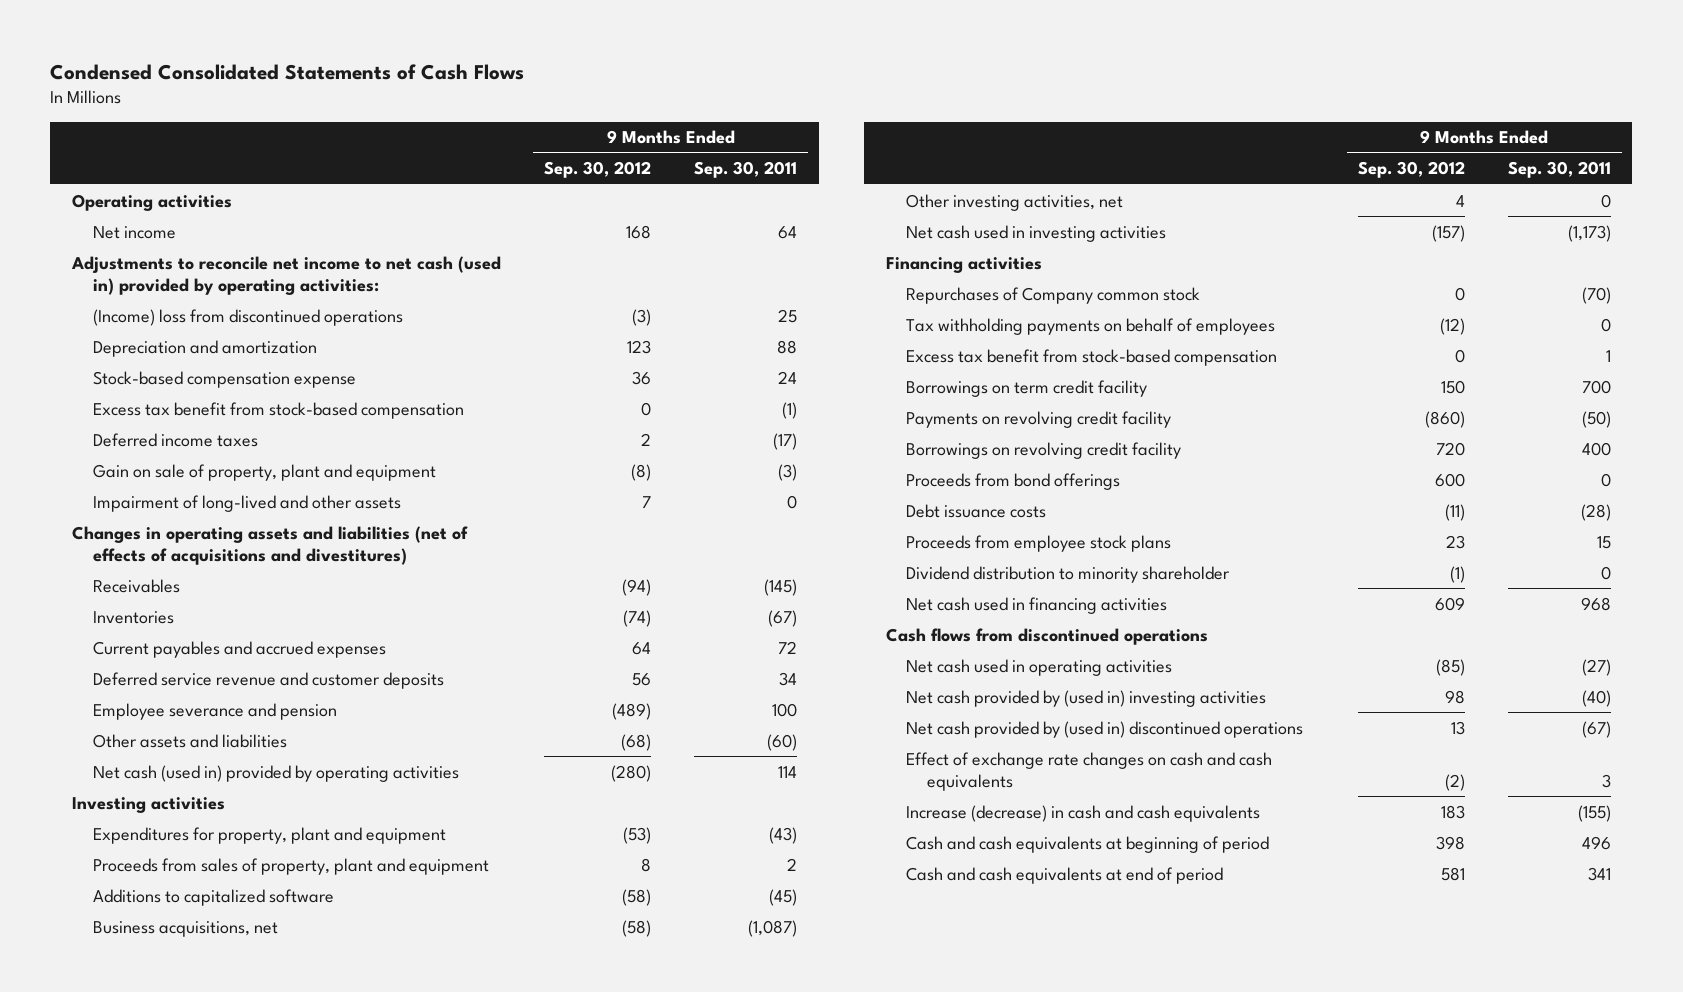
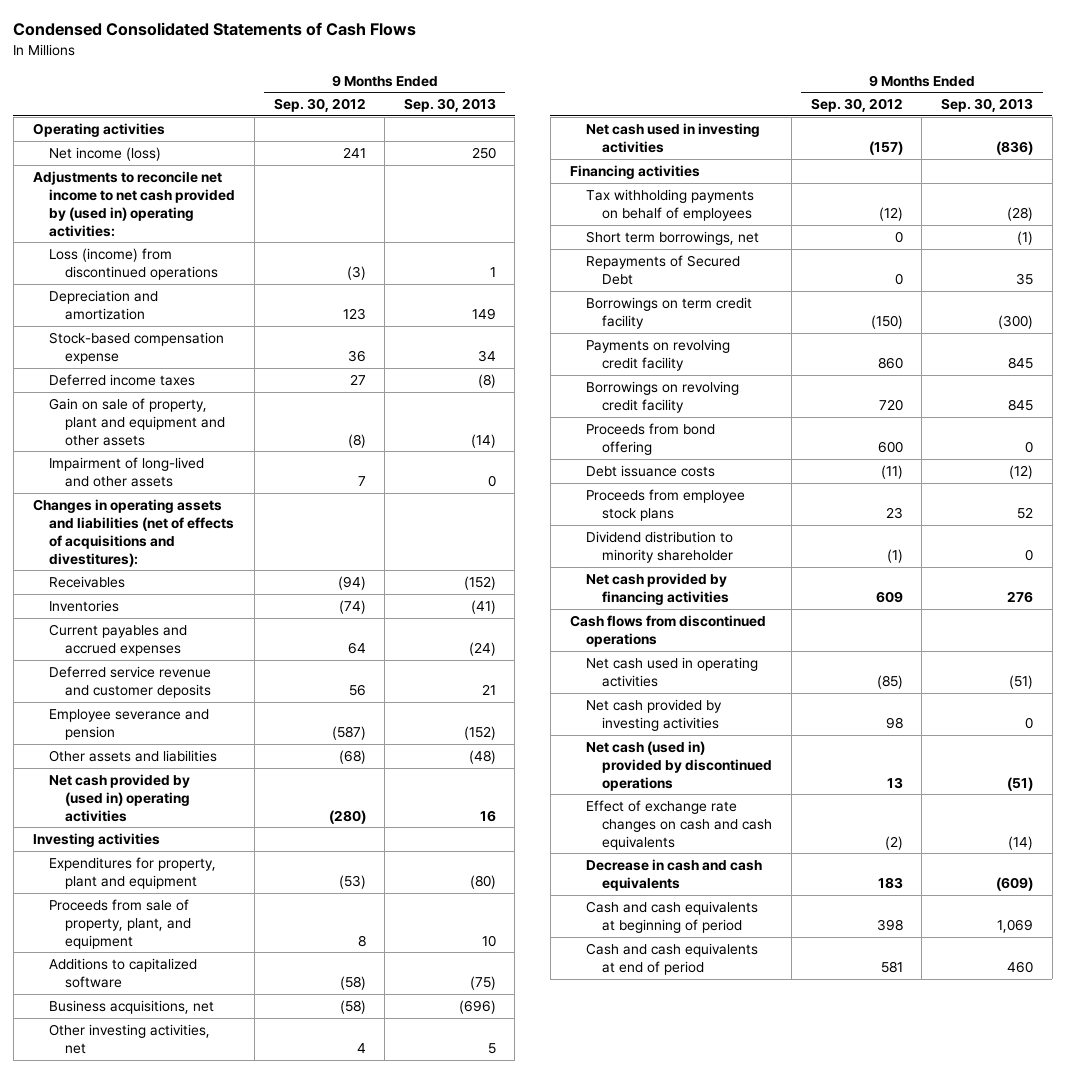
[694,161,798,179] Sep. 30, 2011 -> none
none -> [403,98,496,113] Sep. 30, 2013
[92,225,176,239] Net income -> [48,146,161,161] Net income (loss)
[626,224,652,239] 168 -> [342,146,366,158] 241
[70,255,501,295] Adjustments to reconcile net income to net cash (used in) provided by operating activities: -> [32,170,235,237] Adjustments to reconcile net income to net cash provided by (used in) operating activities:
[92,308,403,326] (Income) loss from discontinued operations -> [48,247,219,280] Loss (income) from discontinued operations
[92,401,464,419] Excess tax benefit from stock-based compensation -> none
[641,432,652,446] 2 -> [349,373,366,385] 27
[92,463,436,481] Gain on sale of property, plant and equipment -> [48,397,226,446] Gain on sale of property, plant and equipment and other assets
[71,525,468,565] Changes in operating assets and liabilities (net of effects of acquisitions and divestitures) -> [32,498,234,567] Changes in operating assets and liabilities (net of effects of acquisitions and divestitures):
[612,702,652,720] (489) -> [331,725,366,740] (587)
[92,764,459,782] Net cash (used in) provided by operating activities -> [48,773,191,822] Net cash provided by (used in) operating activities
[92,857,489,875] Proceeds from sales of property, plant and equipment -> [48,898,192,949] Proceeds from sale of property, plant, and equipment
[906,286,1201,304] Repurchases of Company common stock -> none
[906,348,1278,366] Excess tax benefit from stock-based compensation -> none
none -> [585,230,759,245] Short term borrowings, net
none -> [585,254,740,285] Repayments of Secured Debt
[1440,379,1465,394] 150 -> [870,314,903,329] (150)
[1424,410,1465,428] (860) -> [877,356,903,369] 860
[906,472,1121,490] Proceeds from bond offerings -> [585,422,715,455] Proceeds from bond offering
[906,596,1168,614] Net cash used in financing activities -> [585,572,730,605] Net cash provided by financing activities
[906,689,1267,707] Net cash provided by (used in) investing activities -> [585,698,722,731] Net cash provided by investing activities
[906,720,1304,738] Net cash provided by (used in) discontinued operations -> [585,740,773,791] Net cash (used in) provided by discontinued operations
[906,804,1261,822] Increase (decrease) in cash and cash equivalents -> [585,858,762,891] Decrease in cash and cash equivalents

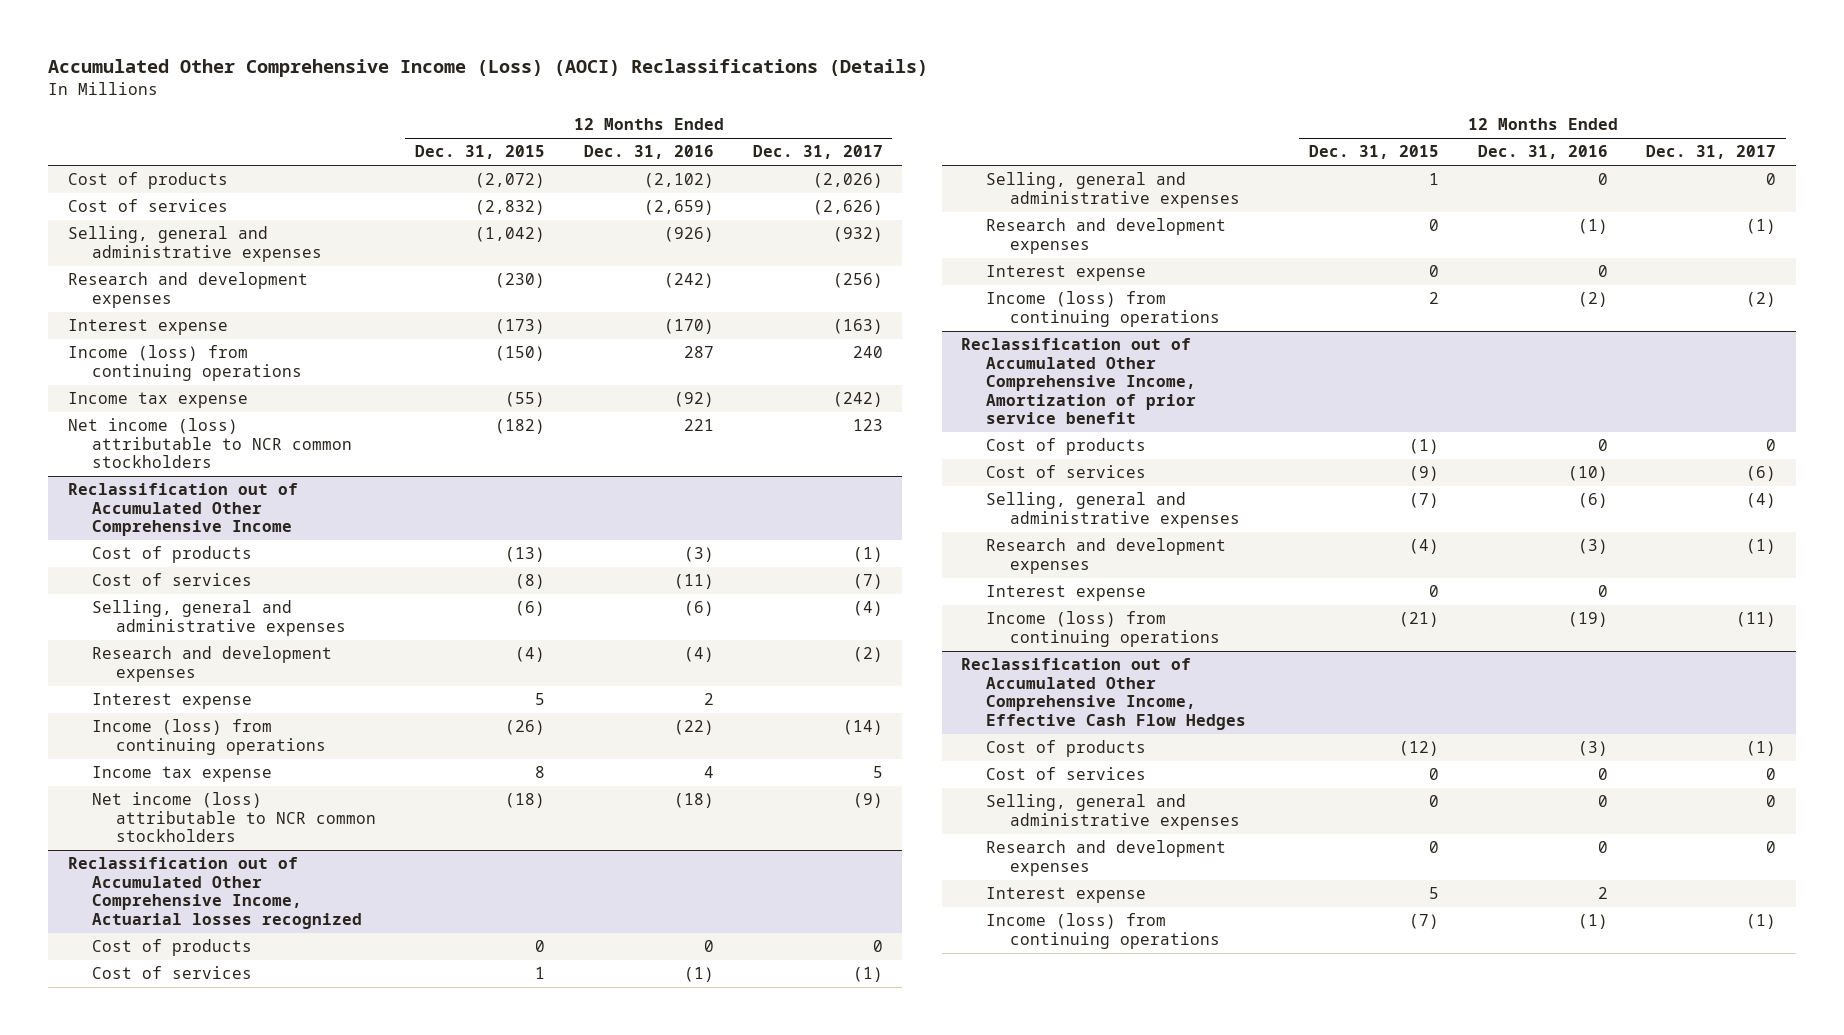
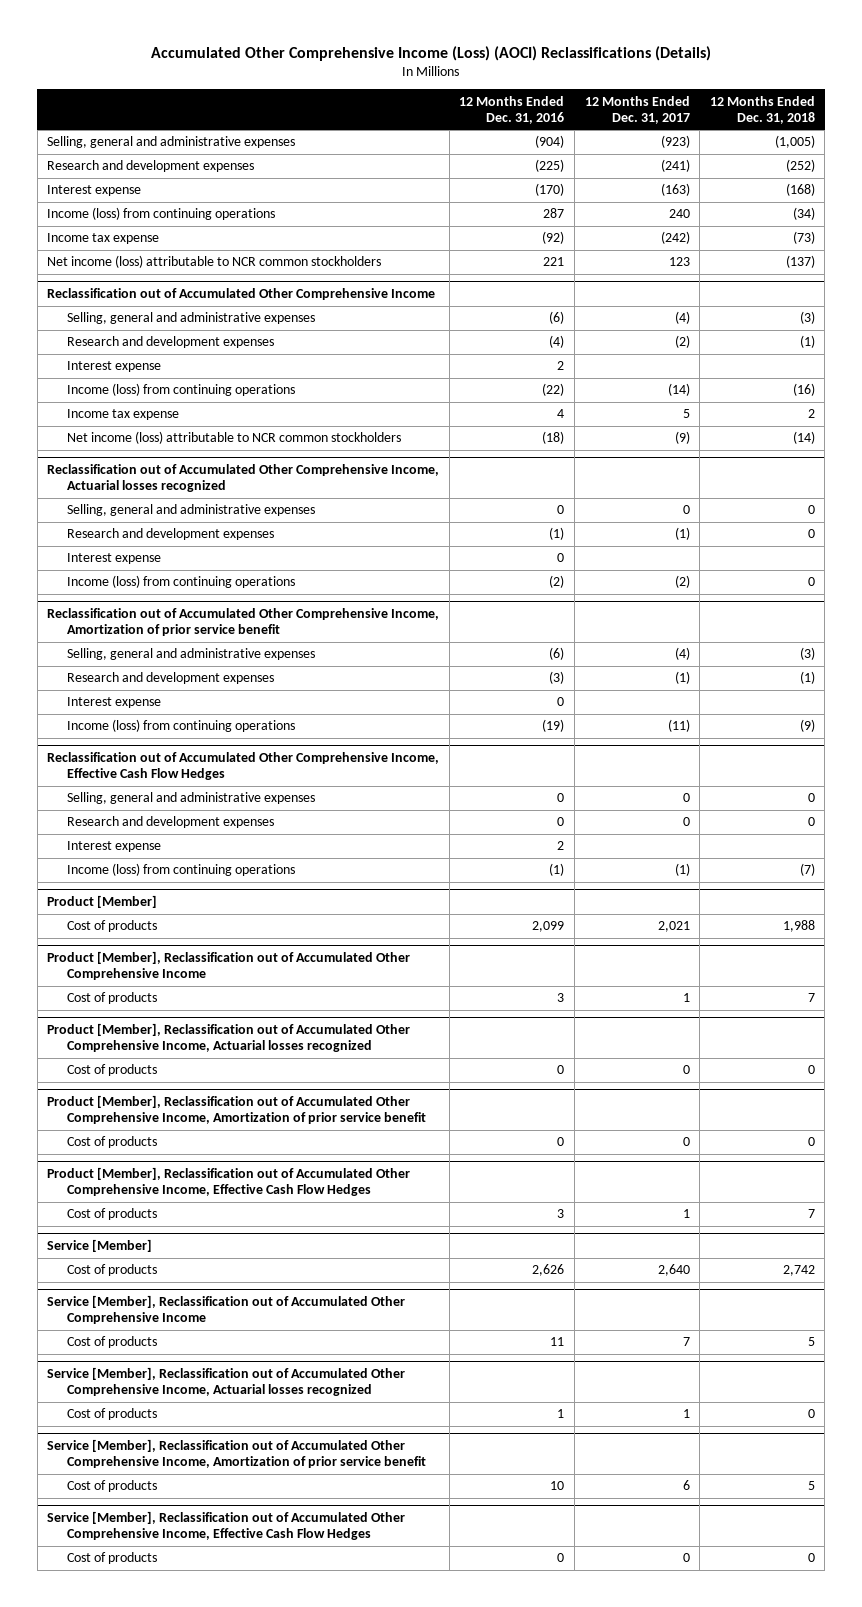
[415,145,546,160] Dec. 31, 2015 -> none
none -> [709,95,815,124] 12 Months Ended Dec. 31, 2018
[67,172,228,190] Cost of products -> none
[67,199,228,213] Cost of services -> none
[663,227,714,243] (926) -> [535,135,565,149] (904)
[832,227,883,243] (932) -> [660,135,690,149] (923)
[663,273,714,289] (242) -> [535,159,565,173] (225)
[832,273,883,289] (256) -> [660,159,690,173] (241)
[91,546,252,564] Cost of products -> none
[91,573,252,587] Cost of services -> none
[91,939,252,957] Cost of products -> none
[91,966,252,980] Cost of services -> none
[985,438,1146,456] Cost of products -> none
[985,465,1146,479] Cost of services -> none
[985,740,1146,758] Cost of products -> none
[985,767,1146,781] Cost of services -> none
none -> [47,895,158,909] Product [Member]
none -> [66,920,157,933] Cost of products
none -> [47,951,411,980] Product [Member], Reclassification out of Accumulated Other Comprehensive Income
none -> [66,992,157,1005] Cost of products
none -> [47,1023,411,1052] Product [Member], Reclassification out of Accumulated Other Comprehensive Income, Actuarial losses recognized
none -> [66,1064,157,1077] Cost of products
none -> [47,1095,426,1124] Product [Member], Reclassification out of Accumulated Other Comprehensive Income, Amortization of prior service benefit
none -> [66,1136,157,1149] Cost of products
none -> [47,1167,411,1196] Product [Member], Reclassification out of Accumulated Other Comprehensive Income, Effective Cash Flow Hedges
none -> [66,1208,157,1221] Cost of products
none -> [47,1239,153,1253] Service [Member]
none -> [66,1264,157,1277] Cost of products
none -> [47,1295,406,1324] Service [Member], Reclassification out of Accumulated Other Comprehensive Income
none -> [66,1336,157,1349] Cost of products
none -> [47,1367,406,1396] Service [Member], Reclassification out of Accumulated Other Comprehensive Income, Actuarial losses recognized
none -> [66,1408,157,1421] Cost of products
none -> [47,1439,426,1468] Service [Member], Reclassification out of Accumulated Other Comprehensive Income, Amortization of prior service benefit
none -> [66,1480,157,1493] Cost of products
none -> [47,1511,406,1540] Service [Member], Reclassification out of Accumulated Other Comprehensive Income, Effective Cash Flow Hedges
none -> [66,1552,157,1565] Cost of products

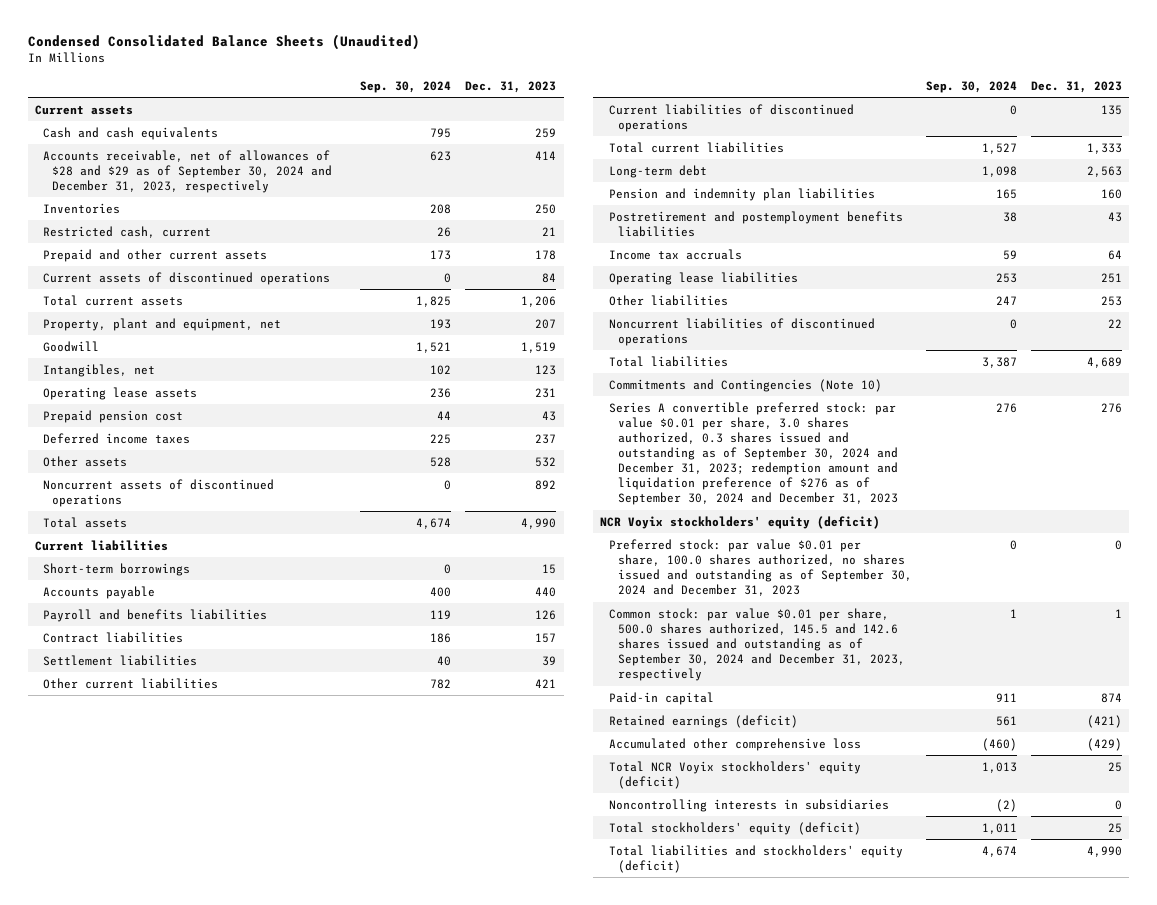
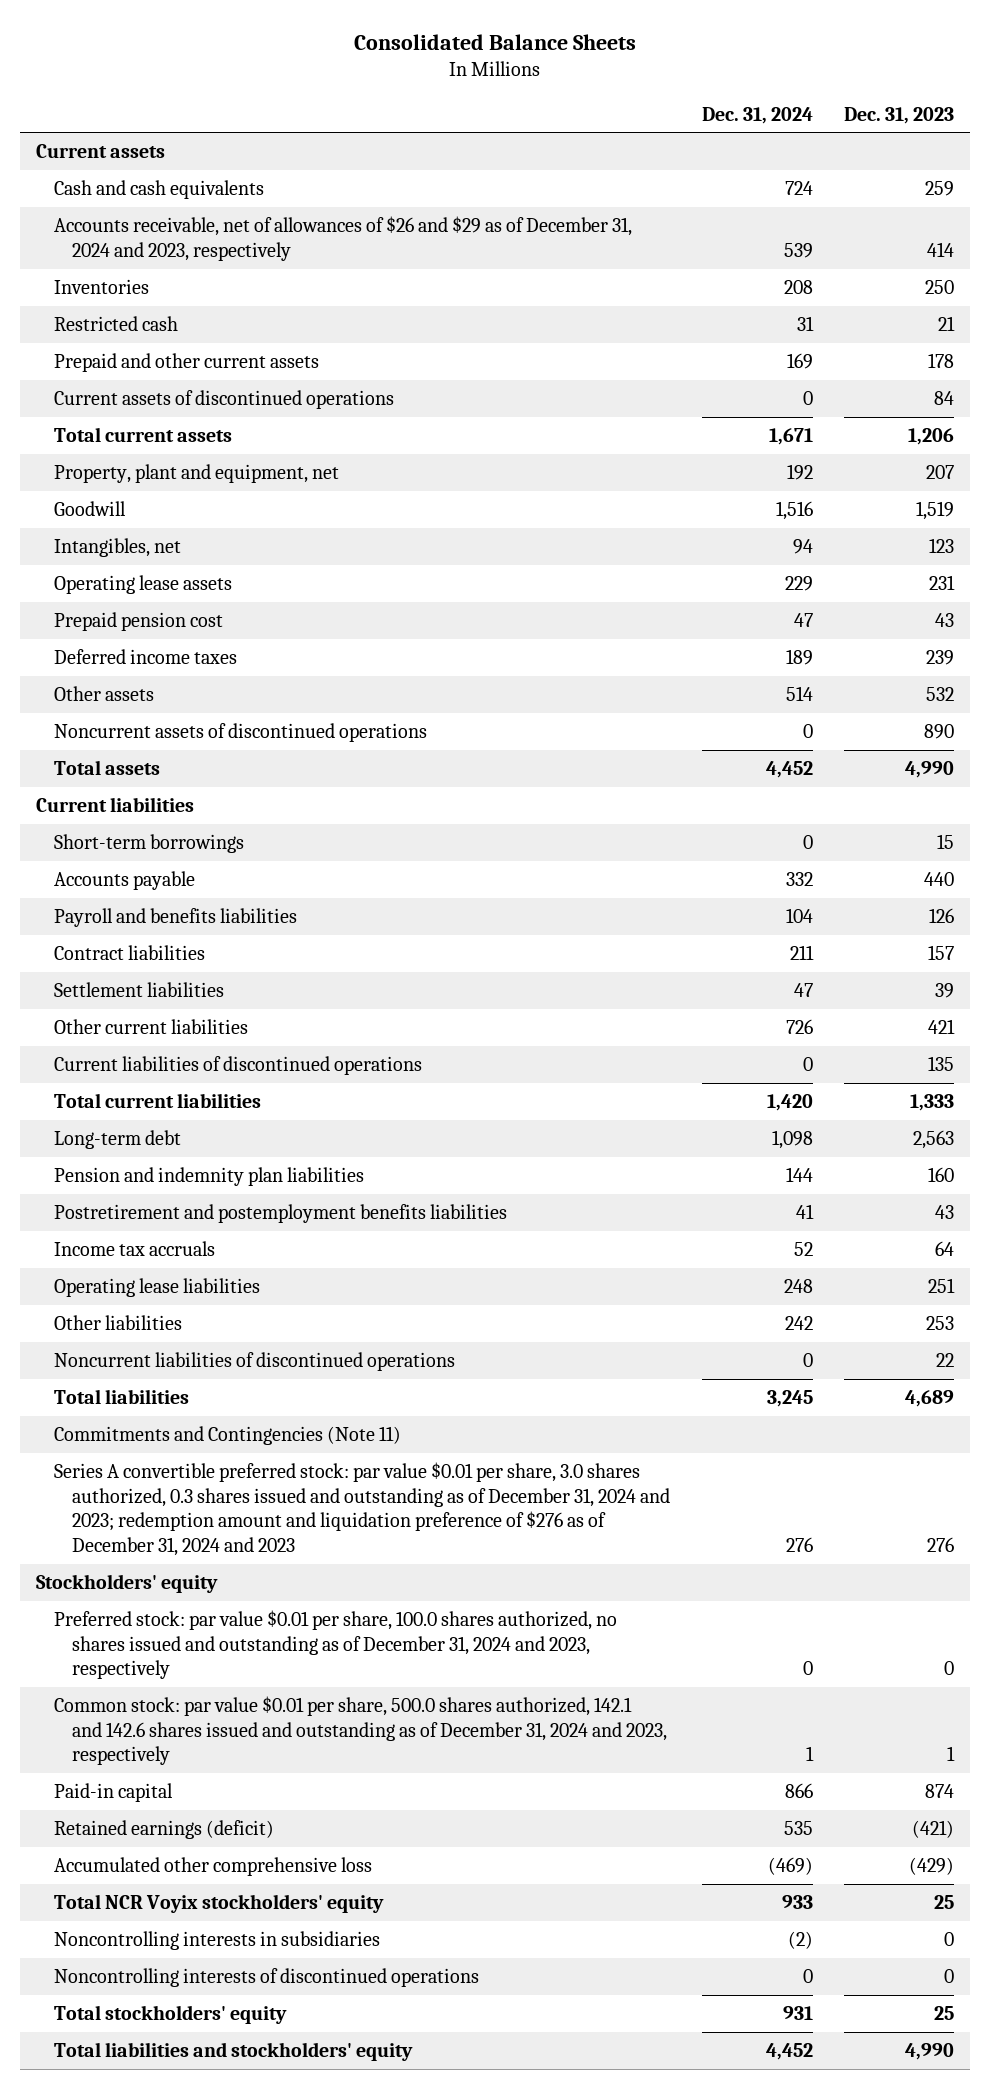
[27,33,420,50] Condensed Consolidated Balance Sheets (Unaudited) -> [354,34,637,51] Consolidated Balance Sheets
[360,80,452,93] Sep. 30, 2024 -> none
none -> [701,106,813,124] Dec. 31, 2024
[43,149,333,193] Accounts receivable, net of allowances of $28 and $29 as of September 30, 2024 and December 31, 2023, respectively -> [53,216,632,261] Accounts receivable, net of allowances of $26 and $29 as of December 31, 2024 and 2023, respectively
[43,225,212,238] Restricted cash, current -> [53,316,178,332] Restricted cash
[535,433,557,444] 237 -> [926,650,955,666] 239
[535,479,557,490] 892 -> [924,724,955,740] 890
[600,515,881,529] NCR Voyix stockholders' equity (deficit) -> none
[609,378,883,392] Commitments and Contingencies (Note 10) -> [53,1426,401,1446] Commitments and Contingencies (Note 11)
[609,401,898,506] Series A convertible preferred stock: par value $0.01 per share, 3.0 shares authorized, 0.3 shares issued and outstanding as of September 30, 2024 and December 31, 2023; redemption amount and liquidation preference of $276 as of September 30, 2024 and December 31, 2023 -> [53,1462,670,1556] Series A convertible preferred stock: par value $0.01 per share, 3.0 shares authorized, 0.3 shares issued and outstanding as of December 31, 2024 and 2023; redemption amount and liquidation preference of $276 as of December 31, 2024 and 2023
none -> [35,1574,218,1594] Stockholders' equity
[609,538,912,597] Preferred stock: par value $0.01 per share, 100.0 shares authorized, no shares issued and outstanding as of September 30, 2024 and December 31, 2023 -> [53,1610,617,1680] Preferred stock: par value $0.01 per share, 100.0 shares authorized, no shares issued and outstanding as of December 31, 2024 and 2023, respectively
[609,607,905,682] Common stock: par value $0.01 per share, 500.0 shares authorized, 145.5 and 142.6 shares issued and outstanding as of September 30, 2024 and December 31, 2023, respectively -> [53,1696,667,1766] Common stock: par value $0.01 per share, 500.0 shares authorized, 142.1 and 142.6 shares issued and outstanding as of December 31, 2024 and 2023, respectively
[609,760,862,789] Total NCR Voyix stockholders' equity (deficit) -> [53,1894,384,1914] Total NCR Voyix stockholders' equity
none -> [53,1968,479,1988] Noncontrolling interests of discontinued operations
[609,821,862,835] Total stockholders' equity (deficit) -> [53,2005,287,2025] Total stockholders' equity
[609,844,904,873] Total liabilities and stockholders' equity (deficit) -> [53,2042,413,2062] Total liabilities and stockholders' equity

